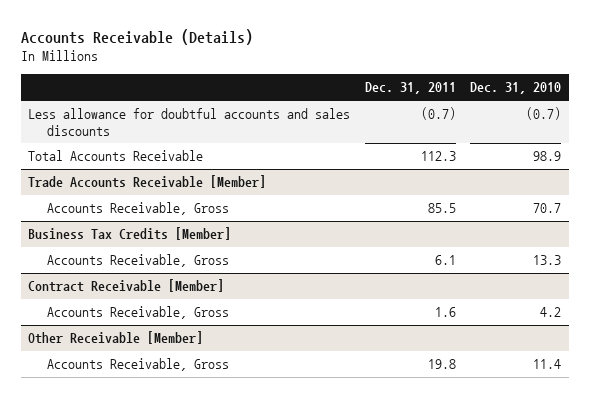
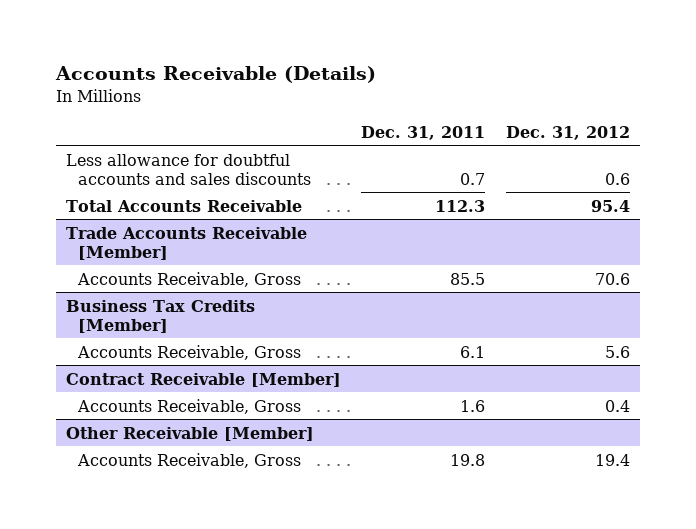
[470,82,562,95] Dec. 31, 2010 -> none
none -> [505,125,630,140] Dec. 31, 2012
[420,107,456,121] (0.7) -> [460,172,486,185] 0.7

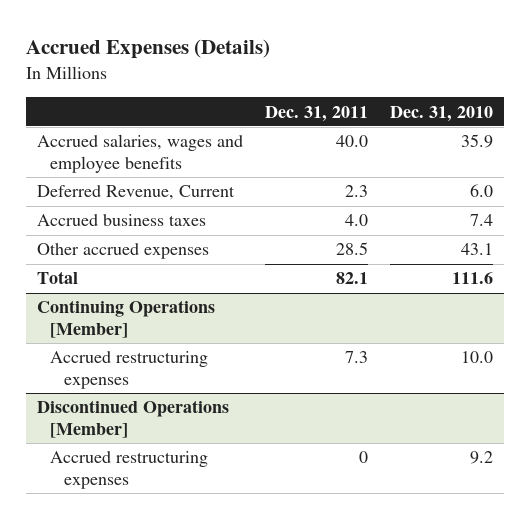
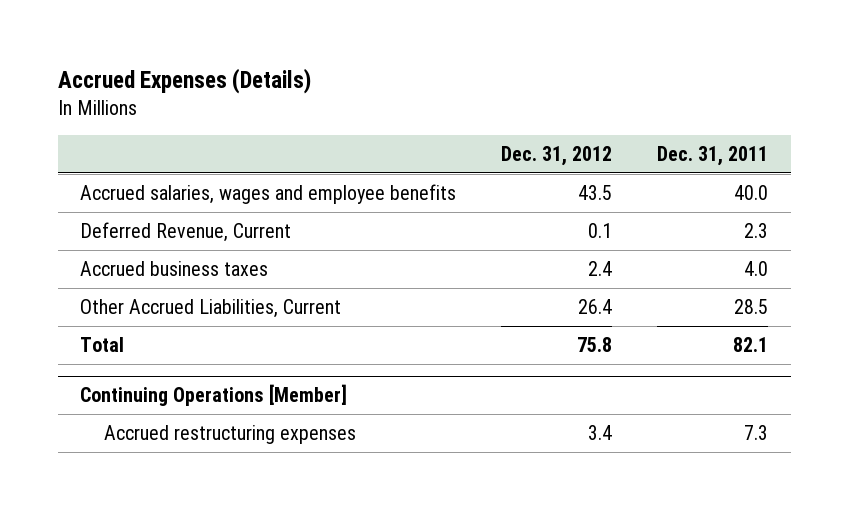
[389,105,493,122] Dec. 31, 2010 -> none
none -> [501,145,613,166] Dec. 31, 2012
[36,243,209,260] Other accrued expenses -> [80,298,342,318] Other Accrued Liabilities, Current
[36,400,229,438] Discontinued Operations [Member] -> none
[50,451,209,489] Accrued restructuring expenses -> none

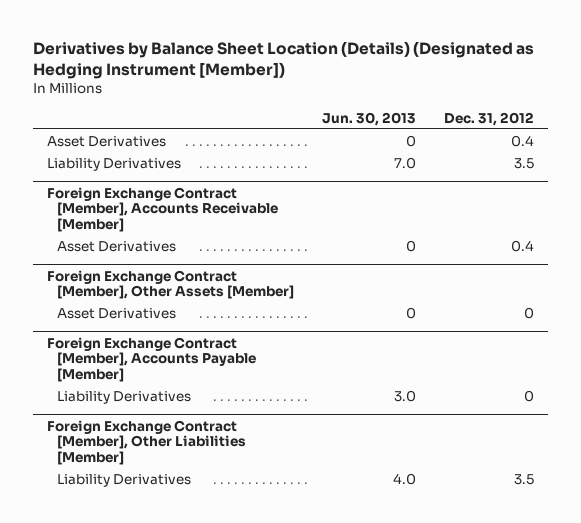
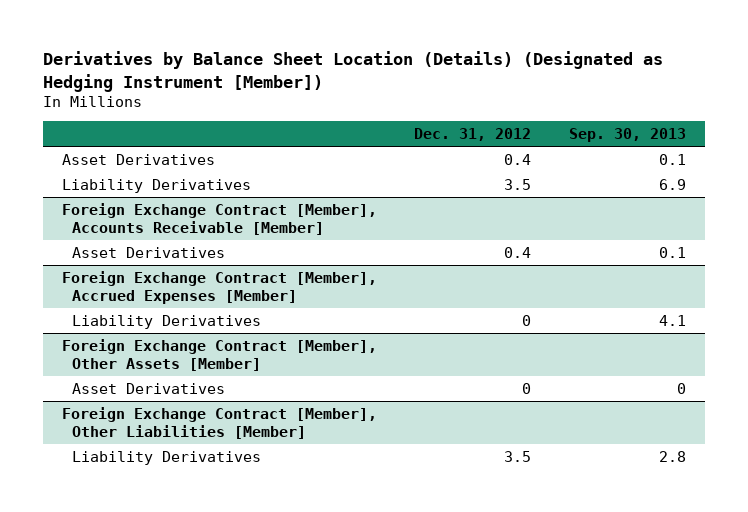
[322,111,417,126] Jun. 30, 2013 -> none
none -> [569,128,687,143] Sep. 30, 2013
none -> [61,270,377,304] Foreign Exchange Contract [Member], Accrued Expenses [Member]
none -> [72,314,262,329] Liability Derivatives
[46,336,257,383] Foreign Exchange Contract [Member], Accounts Payable [Member] -> none
[57,390,192,404] Liability Derivatives -> none

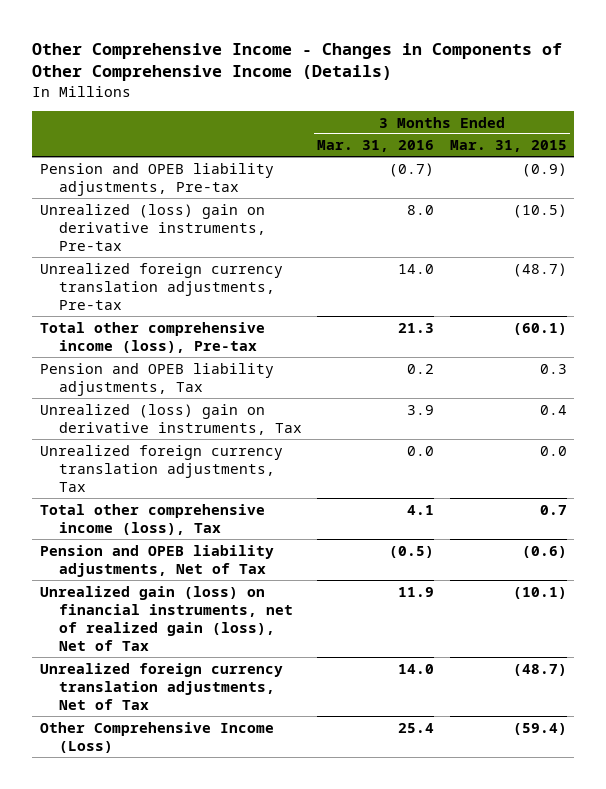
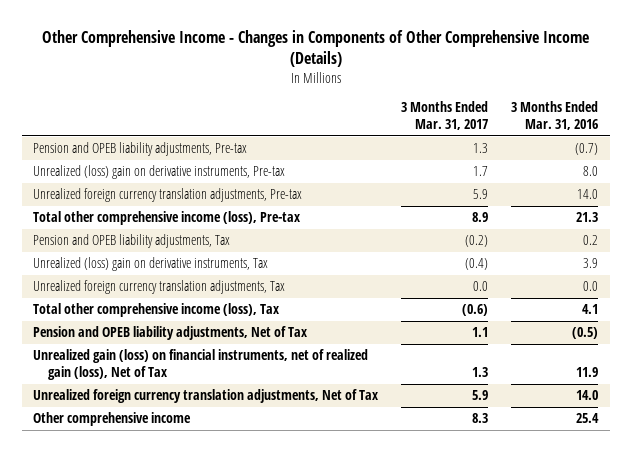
[449,140,567,153] Mar. 31, 2015 -> none
none -> [401,101,489,131] 3 Months Ended Mar. 31, 2017
[39,721,274,753] Other Comprehensive Income (Loss) -> [33,412,192,427] Other comprehensive income

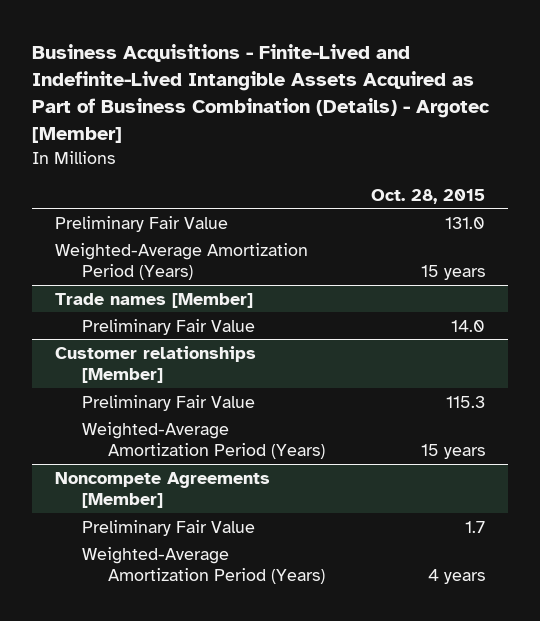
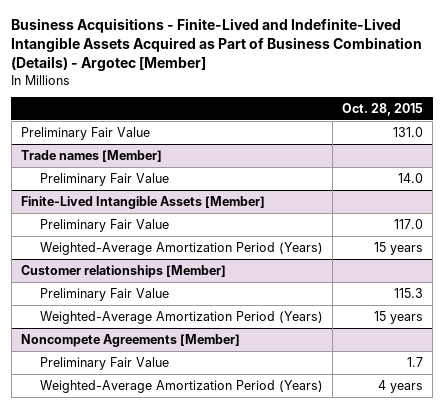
[55,242,309,281] Weighted-Average Amortization Period (Years) -> none
none -> [20,195,265,209] Finite-Lived Intangible Assets [Member]
none -> [39,218,169,232] Preliminary Fair Value
none -> [39,241,323,255] Weighted-Average Amortization Period (Years)

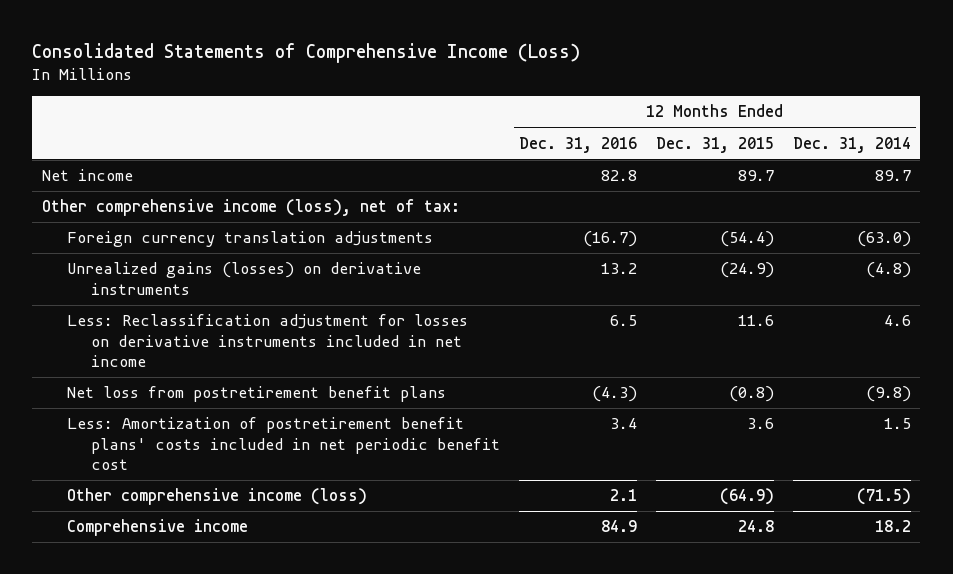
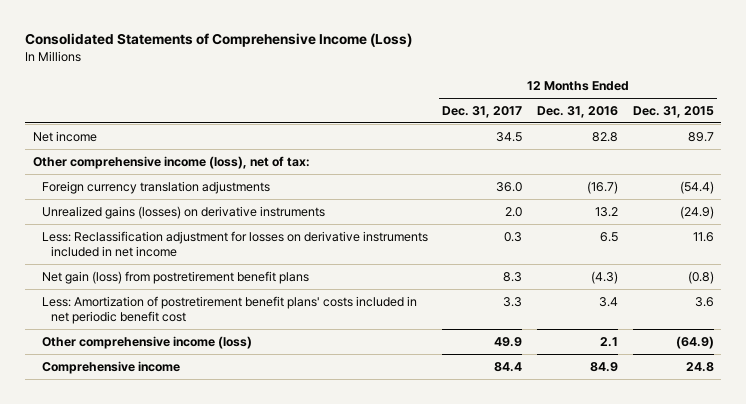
[792,136,911,153] Dec. 31, 2014 -> none
none -> [442,105,523,118] Dec. 31, 2017
[66,386,446,403] Net loss from postretirement benefit plans -> [41,270,309,284] Net gain (loss) from postretirement benefit plans

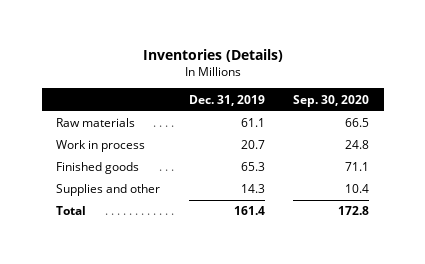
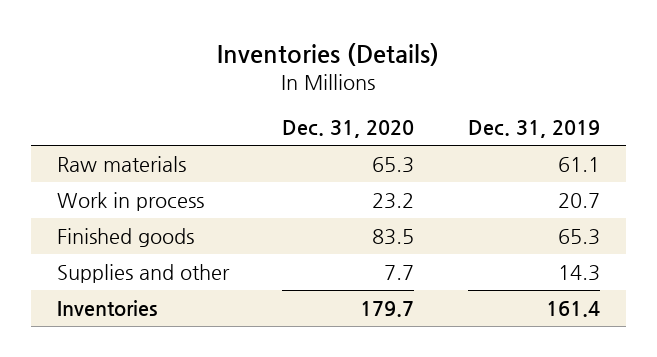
[293,94,370,107] Sep. 30, 2020 -> none
none -> [282,120,415,139] Dec. 31, 2020
[55,206,86,216] Total -> [57,299,158,316] Inventories

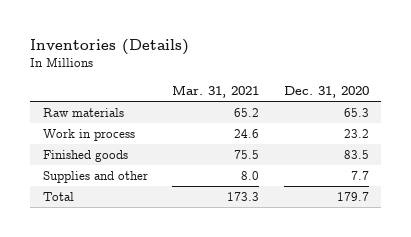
[467,120,600,139] Dec. 31, 2019 -> none
none -> [172,85,260,99] Mar. 31, 2021
[57,299,158,316] Inventories -> [42,191,74,201] Total

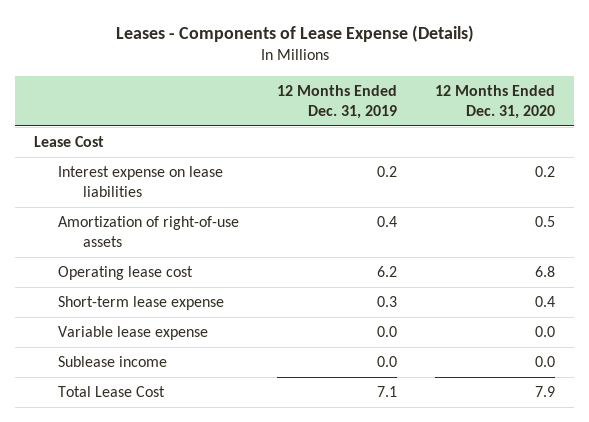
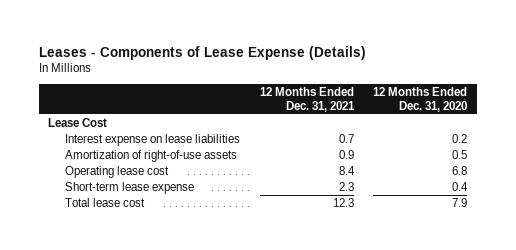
[277,84,398,120] 12 Months Ended Dec. 31, 2019 -> none
none -> [259,87,355,112] 12 Months Ended Dec. 31, 2021
[58,326,209,341] Variable lease expense -> none
[58,356,168,368] Sublease income -> none
[58,386,166,398] Total Lease Cost -> [65,198,146,208] Total lease cost

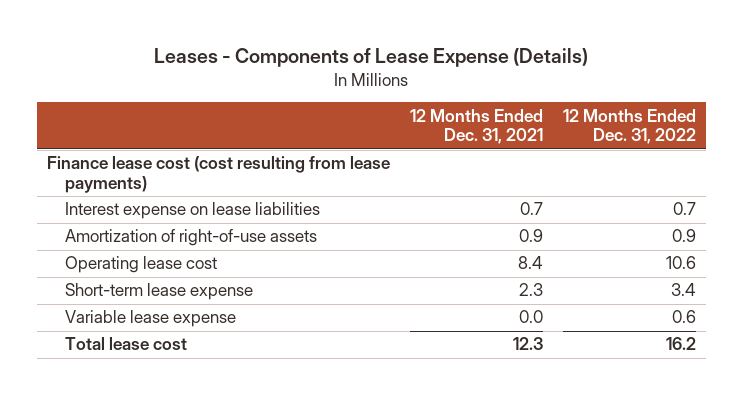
[373,87,468,112] 12 Months Ended Dec. 31, 2020 -> none
none -> [562,108,696,145] 12 Months Ended Dec. 31, 2022
[48,118,108,128] Lease Cost -> [46,156,390,193] Finance lease cost (cost resulting from lease payments)
none -> [64,310,236,328] Variable lease expense

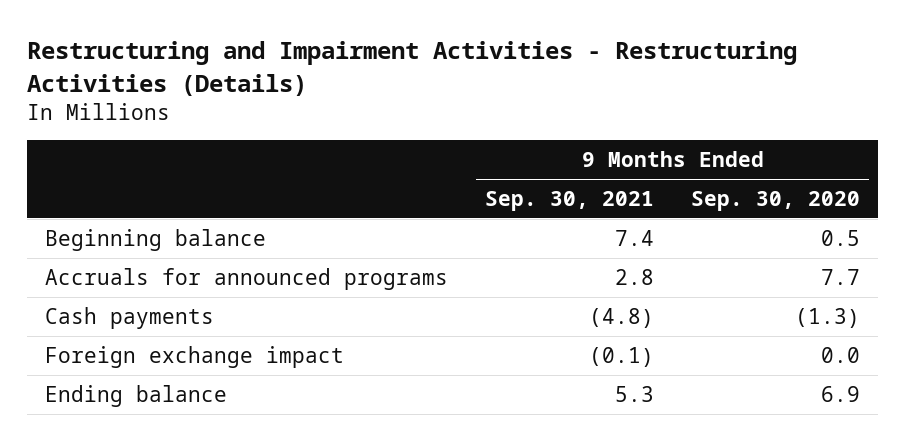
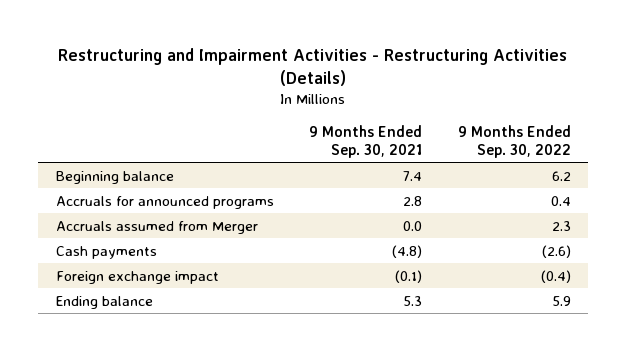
[690,190,860,211] Sep. 30, 2020 -> none
none -> [457,124,571,158] 9 Months Ended Sep. 30, 2022
none -> [55,220,258,234] Accruals assumed from Merger

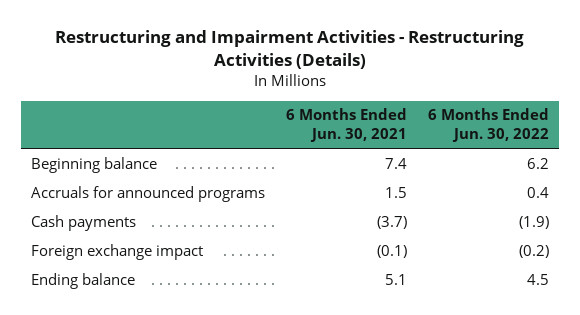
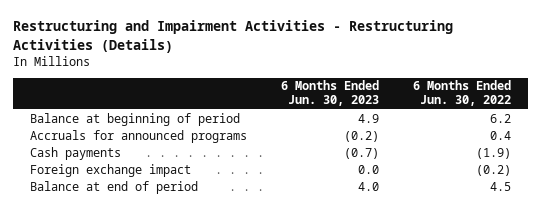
[285,108,407,142] 6 Months Ended Jun. 30, 2021 -> none
none -> [281,80,380,107] 6 Months Ended Jun. 30, 2023
[31,156,158,173] Beginning balance -> [29,112,240,126] Balance at beginning of period
[31,272,136,289] Ending balance -> [29,180,198,194] Balance at end of period

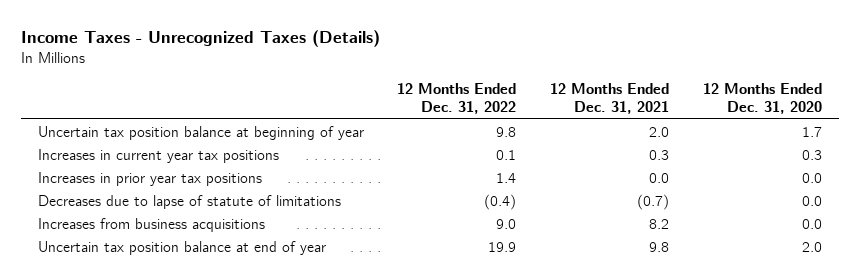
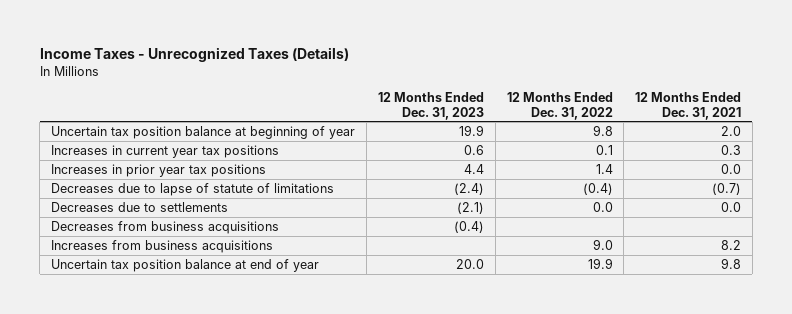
[702,83,822,115] 12 Months Ended Dec. 31, 2020 -> none
none -> [377,92,484,120] 12 Months Ended Dec. 31, 2023
none -> [51,201,229,212] Decreases due to settlements
none -> [51,220,280,234] Decreases from business acquisitions

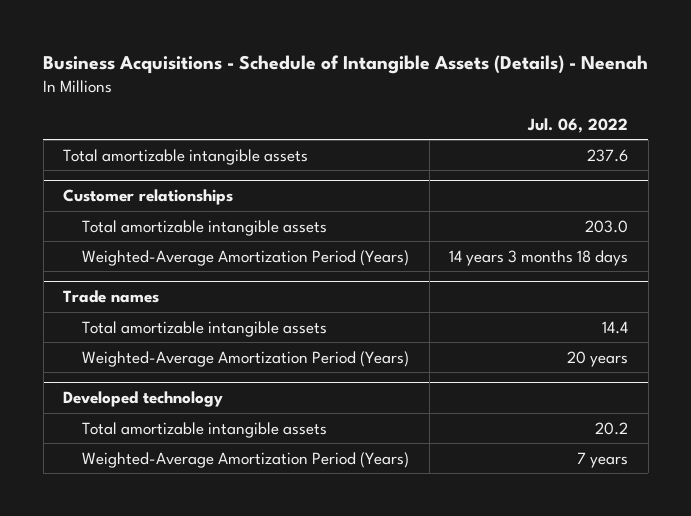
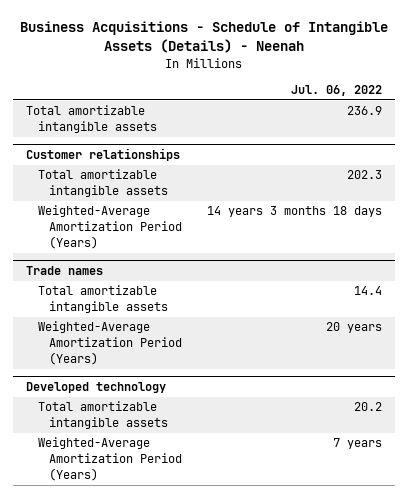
[587,148,629,162] 237.6 -> [347,106,383,116] 236.9
[585,219,629,233] 203.0 -> [347,170,383,180] 202.3

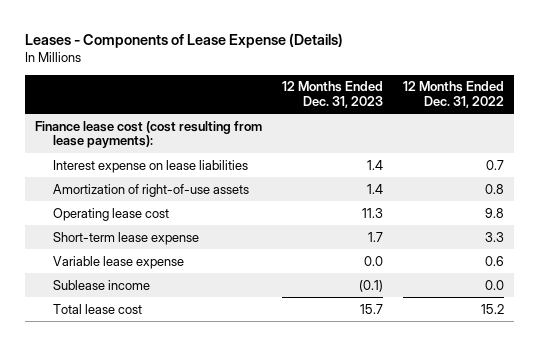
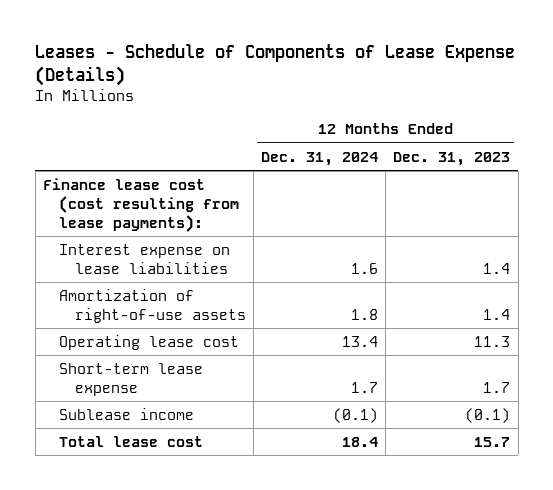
[25,32,344,48] Leases - Components of Lease Expense (Details) -> [35,44,516,86] Leases - Schedule of Components of Lease Expense (Details)
[402,81,504,109] 12 Months Ended Dec. 31, 2022 -> none
none -> [261,151,379,166] Dec. 31, 2024
[53,255,185,269] Variable lease expense -> none

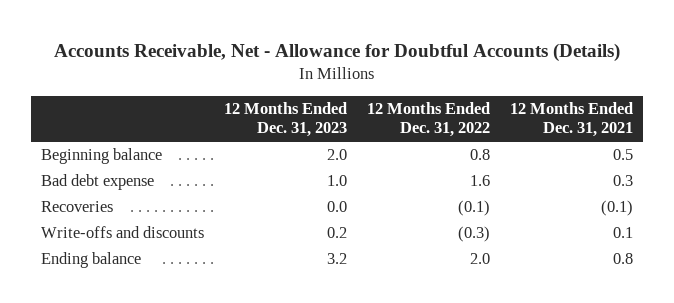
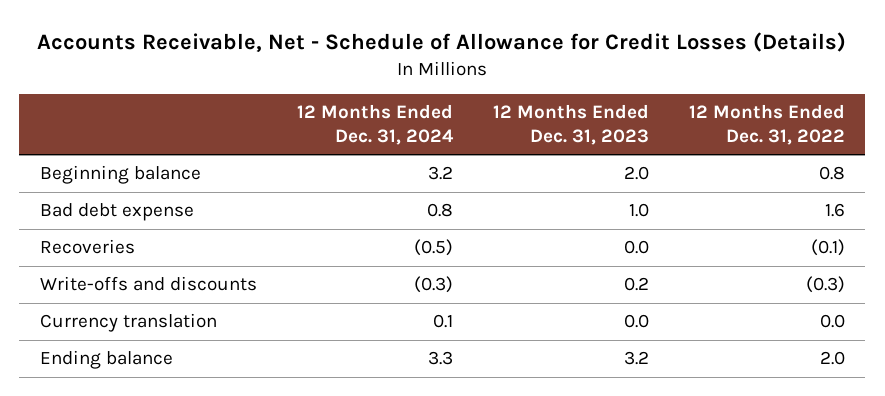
[54,42,621,62] Accounts Receivable, Net - Allowance for Doubtful Accounts (Details) -> [37,31,847,52] Accounts Receivable, Net - Schedule of Allowance for Credit Losses (Details)
[509,102,633,138] 12 Months Ended Dec. 31, 2021 -> none
none -> [296,103,454,146] 12 Months Ended Dec. 31, 2024
none -> [39,313,217,333] Currency translation

